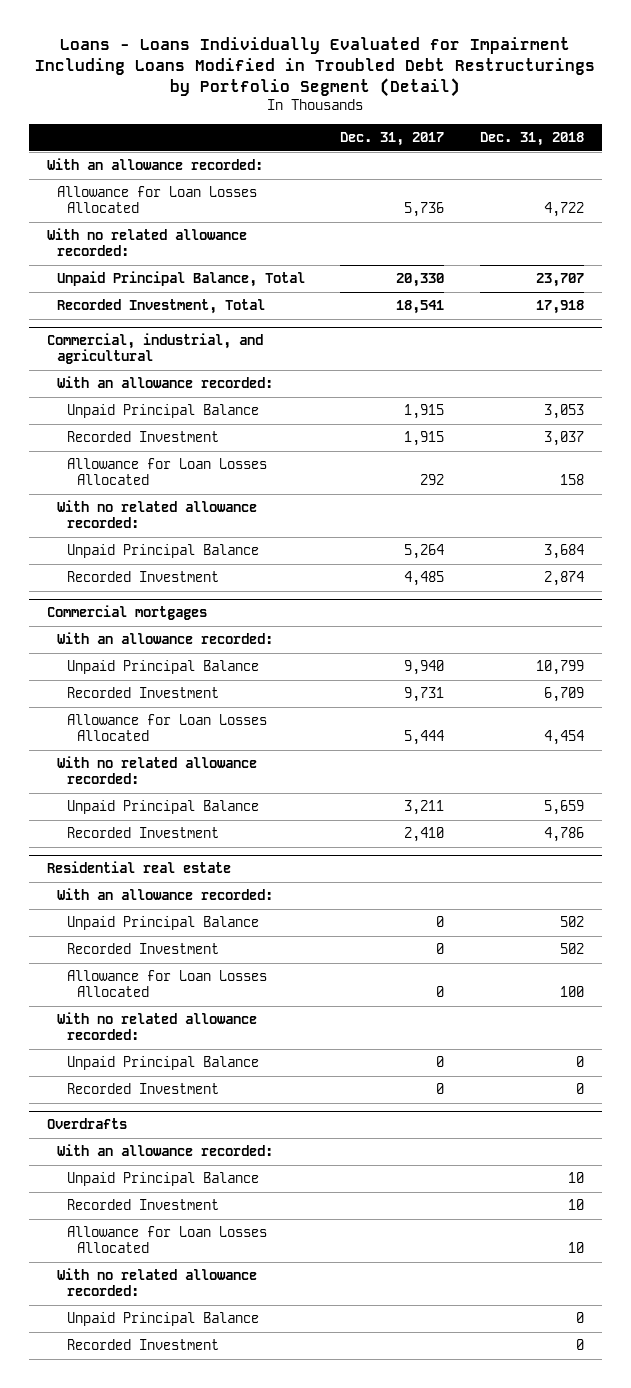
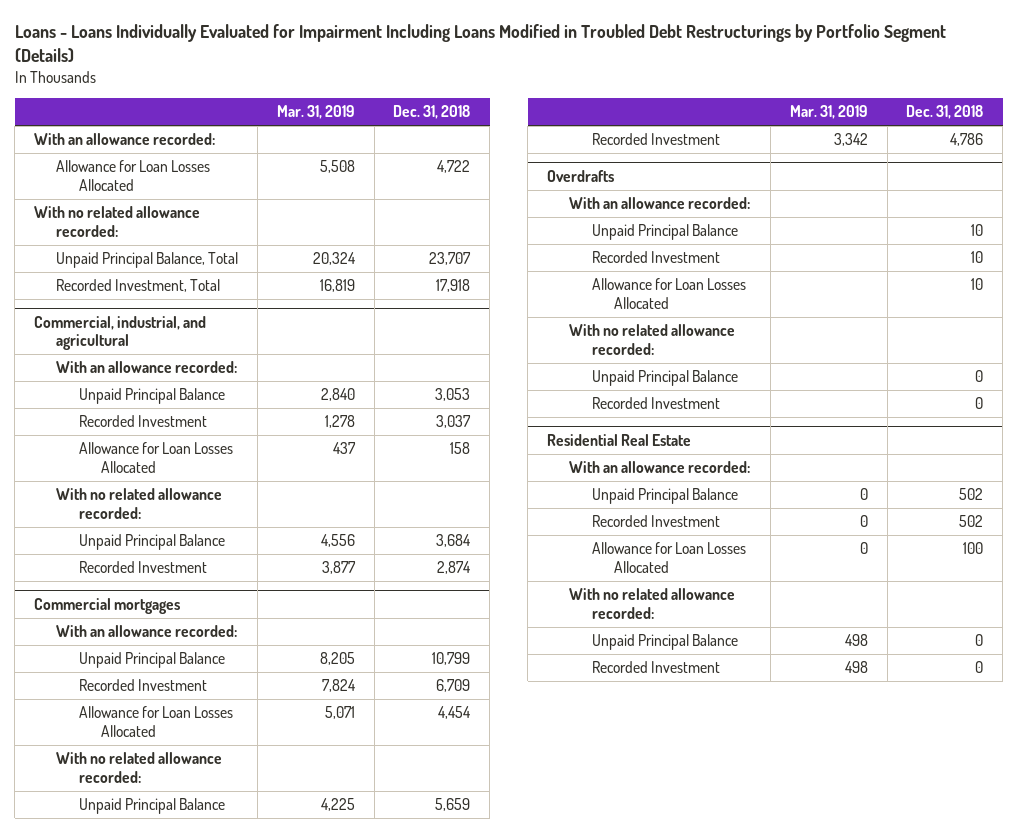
[35,37,596,98] Loans - Loans Individually Evaluated for Impairment Including Loans Modified in Troubled Debt Restructurings by Portfolio Segment (Detail) -> [14,24,946,63] Loans - Loans Individually Evaluated for Impairment Including Loans Modified in Troubled Debt Restructurings by Portfolio Segment (Details)
[340,131,445,146] Dec. 31, 2017 -> none
none -> [276,105,355,120] Mar. 31, 2019
[47,861,232,874] Residential real estate -> none
[57,888,274,901] With an allowance recorded: -> none
[67,916,260,931] Unpaid Principal Balance -> none
[67,943,220,955] Recorded Investment -> none
[67,970,268,998] Allowance for Loan Losses Allocated -> none
[57,1012,258,1041] With no related allowance recorded: -> none
[67,1056,260,1071] Unpaid Principal Balance -> none
[67,1083,220,1095] Recorded Investment -> none
none -> [546,433,691,446] Residential Real Estate
none -> [569,461,751,474] With an allowance recorded:
none -> [591,488,738,505] Unpaid Principal Balance
none -> [591,515,720,528] Recorded Investment
none -> [591,542,746,573] Allowance for Loan Losses Allocated
none -> [569,588,736,619] With no related allowance recorded:
none -> [591,634,738,651] Unpaid Principal Balance
none -> [591,661,720,674] Recorded Investment

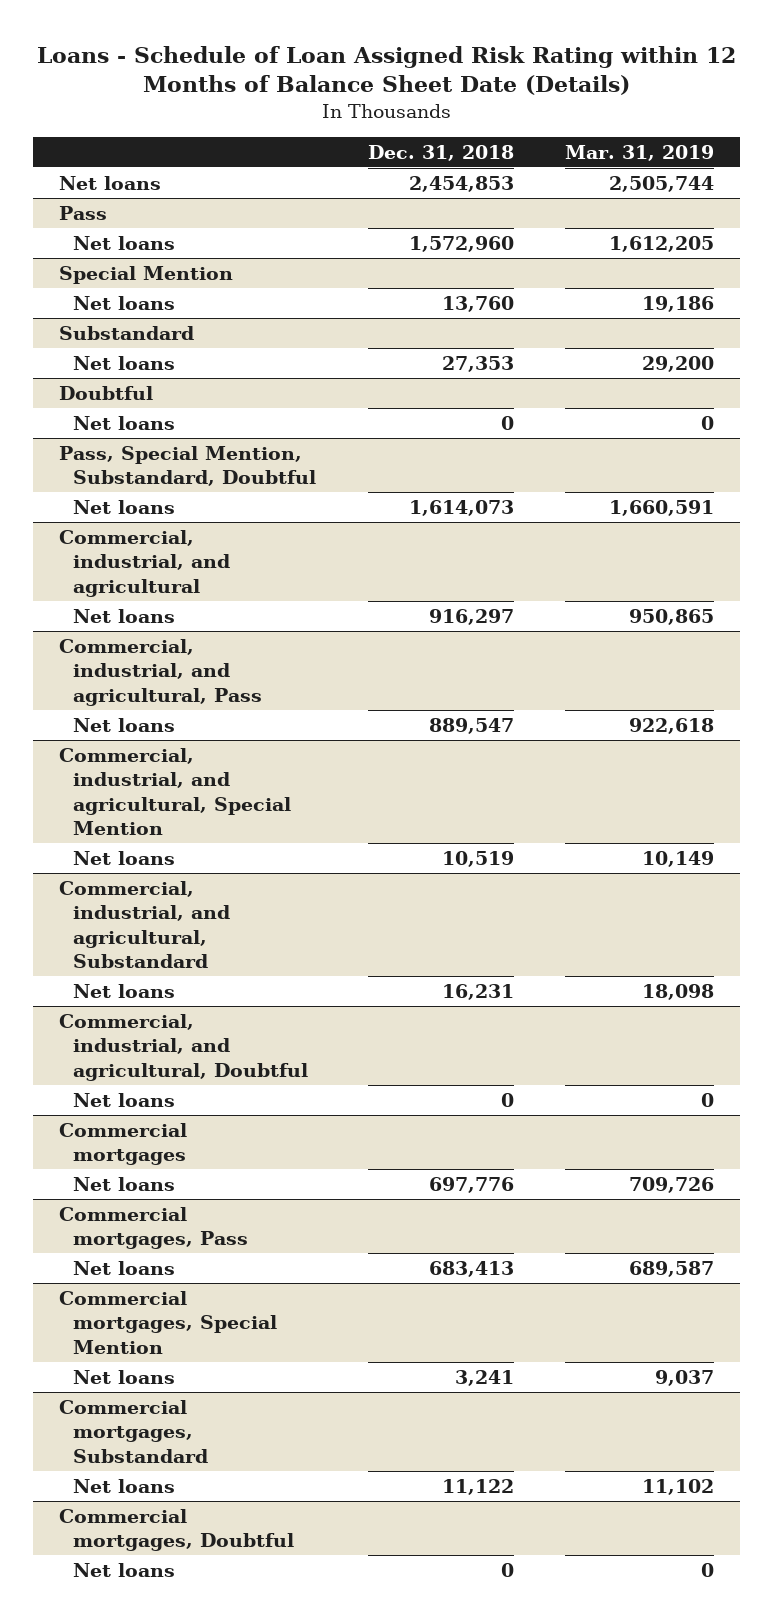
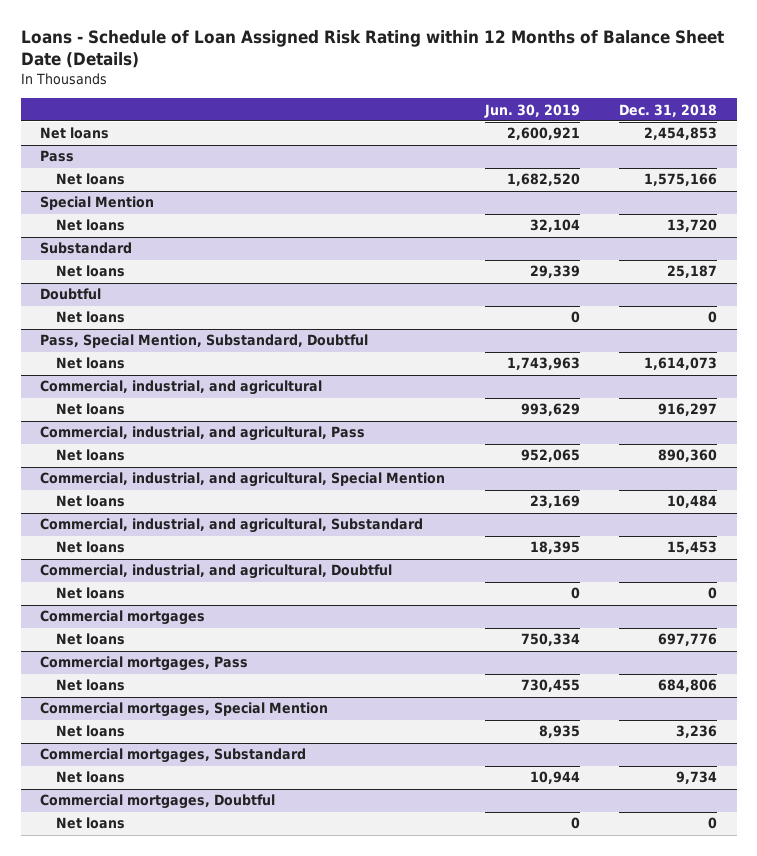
[565,144,715,161] Mar. 31, 2019 -> none
none -> [483,103,580,118] Jun. 30, 2019
[408,235,514,252] 1,572,960 -> [643,173,717,187] 1,575,166
[441,295,514,312] 13,760 -> [666,219,717,233] 13,720
[441,355,514,372] 27,353 -> [666,265,717,279] 25,187
[428,717,514,734] 889,547 -> [657,449,717,463] 890,360
[441,850,514,867] 10,519 -> [666,495,717,509] 10,484
[441,983,514,1000] 16,231 -> [666,541,717,555] 15,453
[428,1260,514,1277] 683,413 -> [657,679,717,693] 684,806
[454,1369,514,1386] 3,241 -> [675,725,717,739] 3,236
[441,1478,514,1495] 11,122 -> [675,771,717,785] 9,734

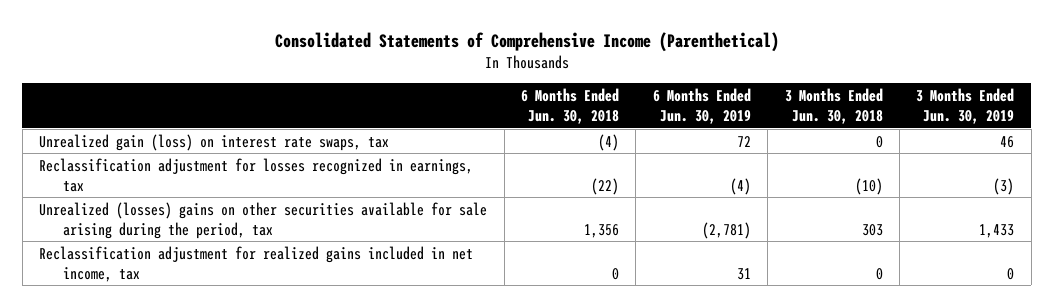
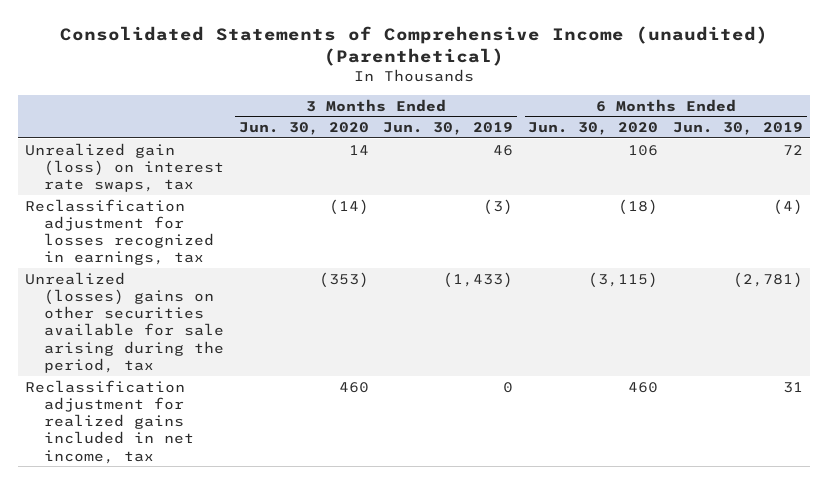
[274,31,779,52] Consolidated Statements of Comprehensive Income (Parenthetical) -> [60,26,769,67] Consolidated Statements of Comprehensive Income (unaudited) (Parenthetical)
[521,88,620,125] 6 Months Ended Jun. 30, 2018 -> none
[784,88,883,125] 3 Months Ended Jun. 30, 2018 -> none
none -> [238,122,369,136] Jun. 30, 2020
none -> [528,122,659,136] Jun. 30, 2020
[979,223,1015,238] 1,433 -> [443,271,514,288] (1,433)

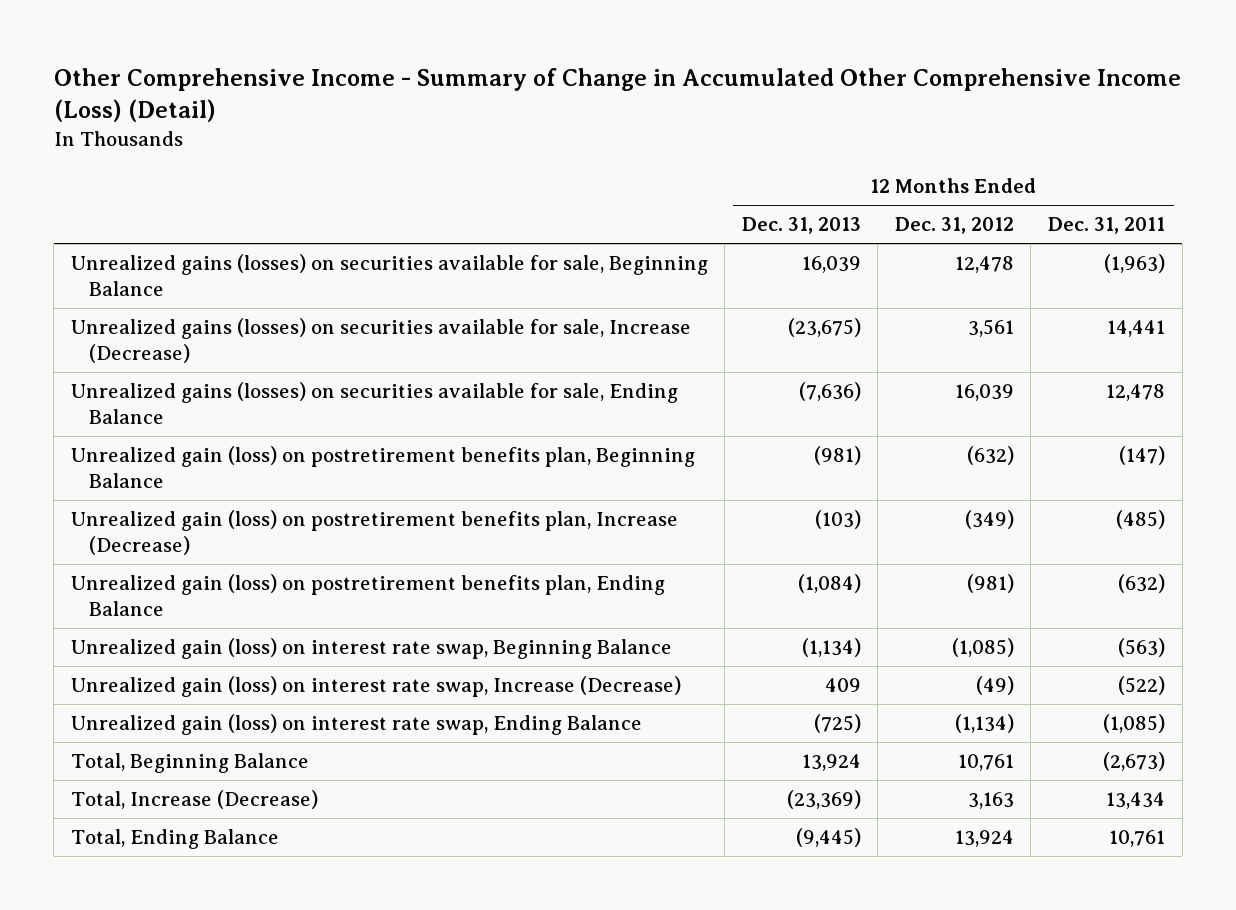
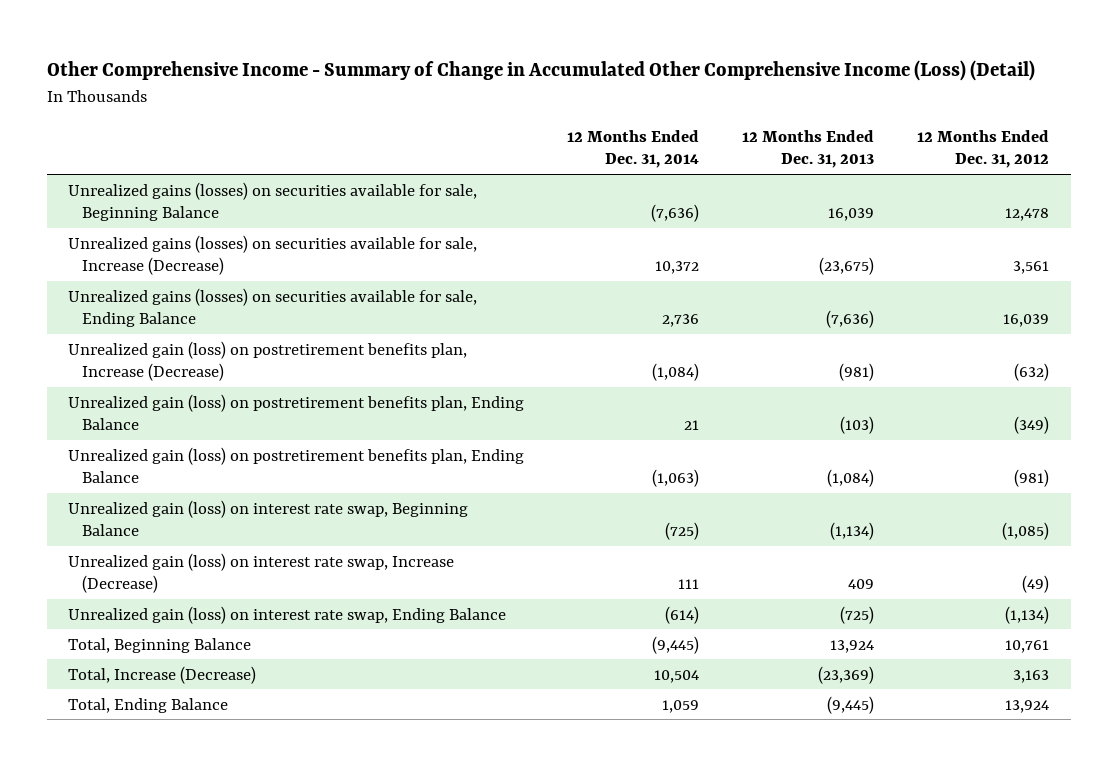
[1048,217,1166,235] Dec. 31, 2011 -> none
none -> [567,129,700,169] 12 Months Ended Dec. 31, 2014
[70,446,695,488] Unrealized gain (loss) on postretirement benefits plan, Beginning Balance -> [68,340,468,382] Unrealized gain (loss) on postretirement benefits plan, Increase (Decrease)
[70,510,678,555] Unrealized gain (loss) on postretirement benefits plan, Increase (Decrease) -> [68,393,525,431] Unrealized gain (loss) on postretirement benefits plan, Ending Balance

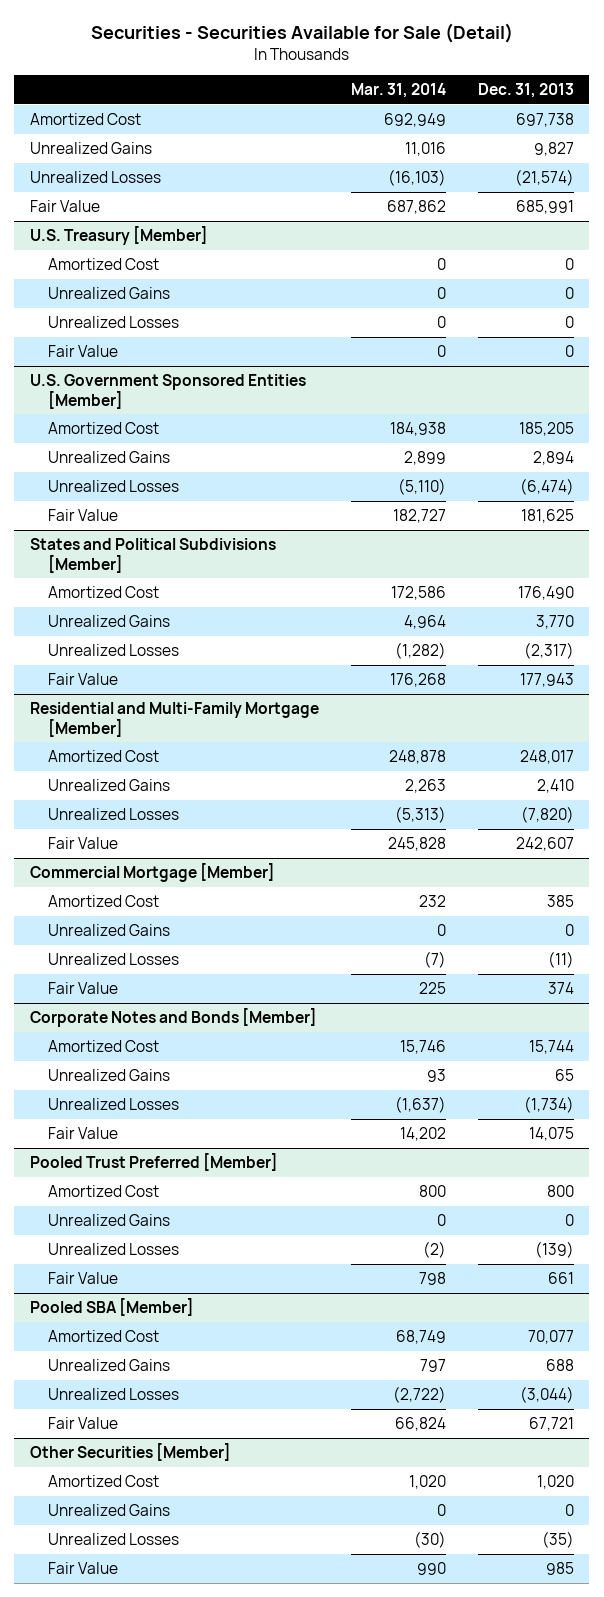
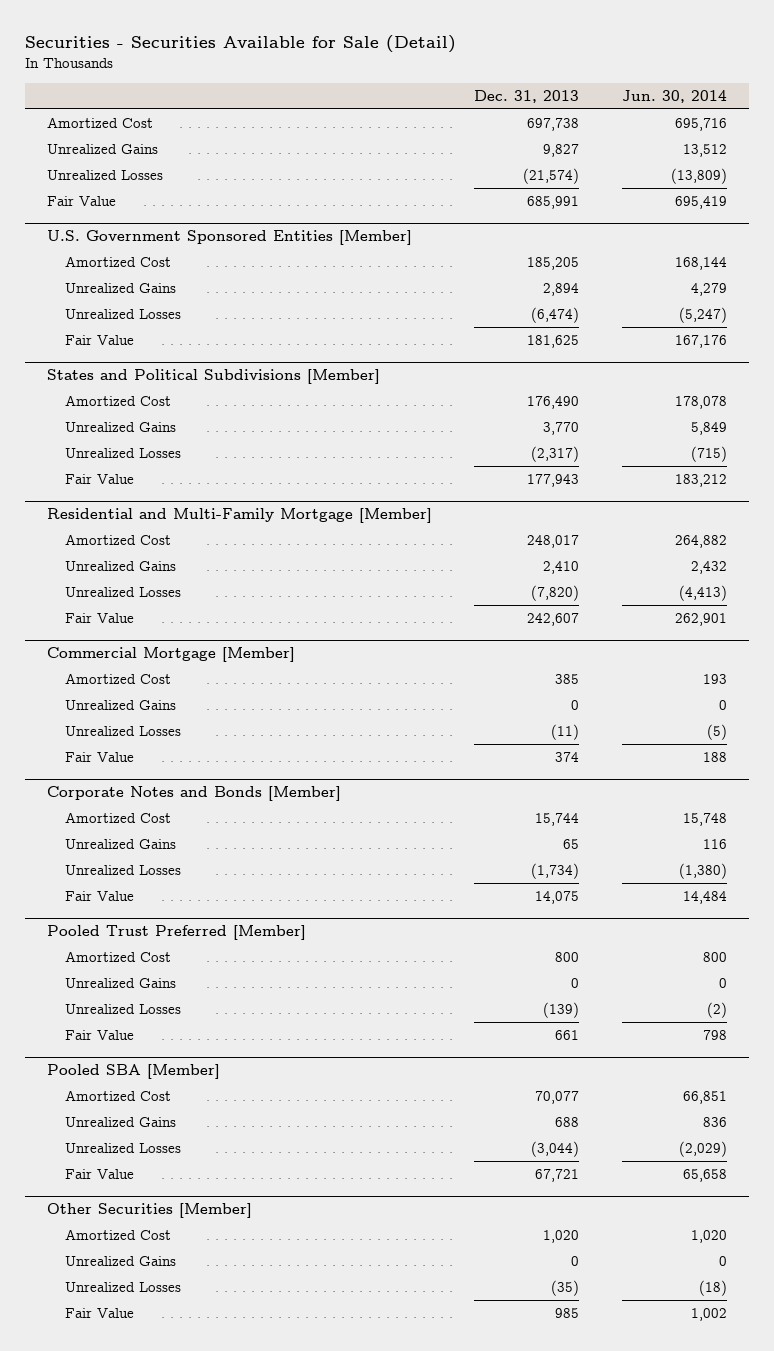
[350,83,446,99] Mar. 31, 2014 -> none
none -> [622,89,728,103] Jun. 30, 2014
[30,226,209,246] U.S. Treasury [Member] -> none
[48,258,160,271] Amortized Cost -> none
[48,287,171,300] Unrealized Gains -> none
[48,316,180,329] Unrealized Losses -> none
[48,345,119,358] Fair Value -> none

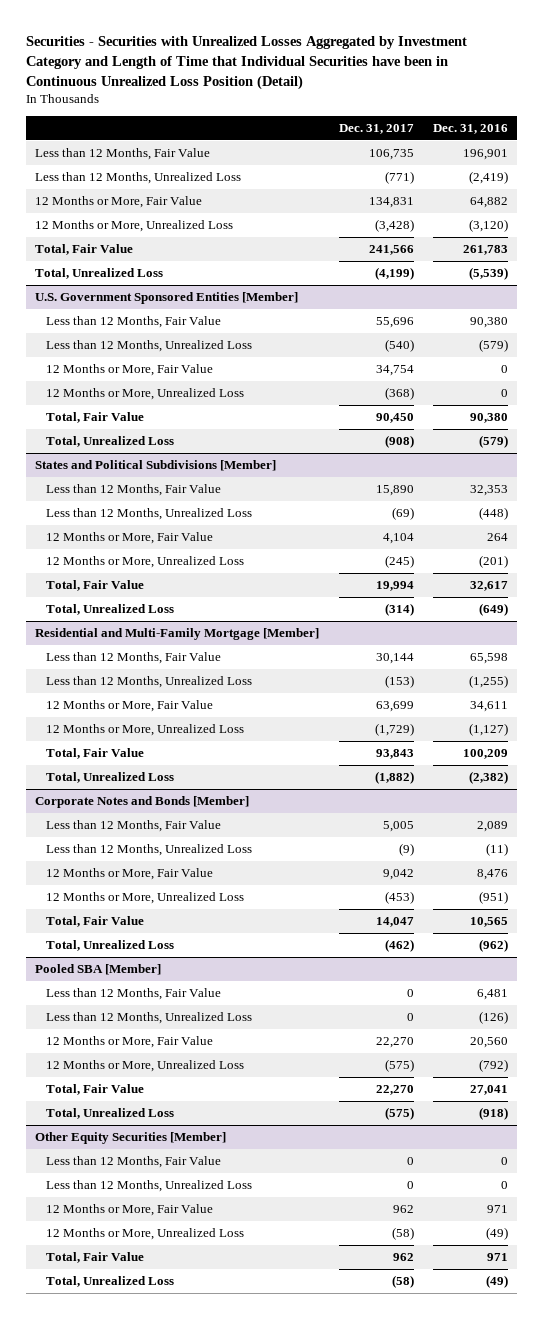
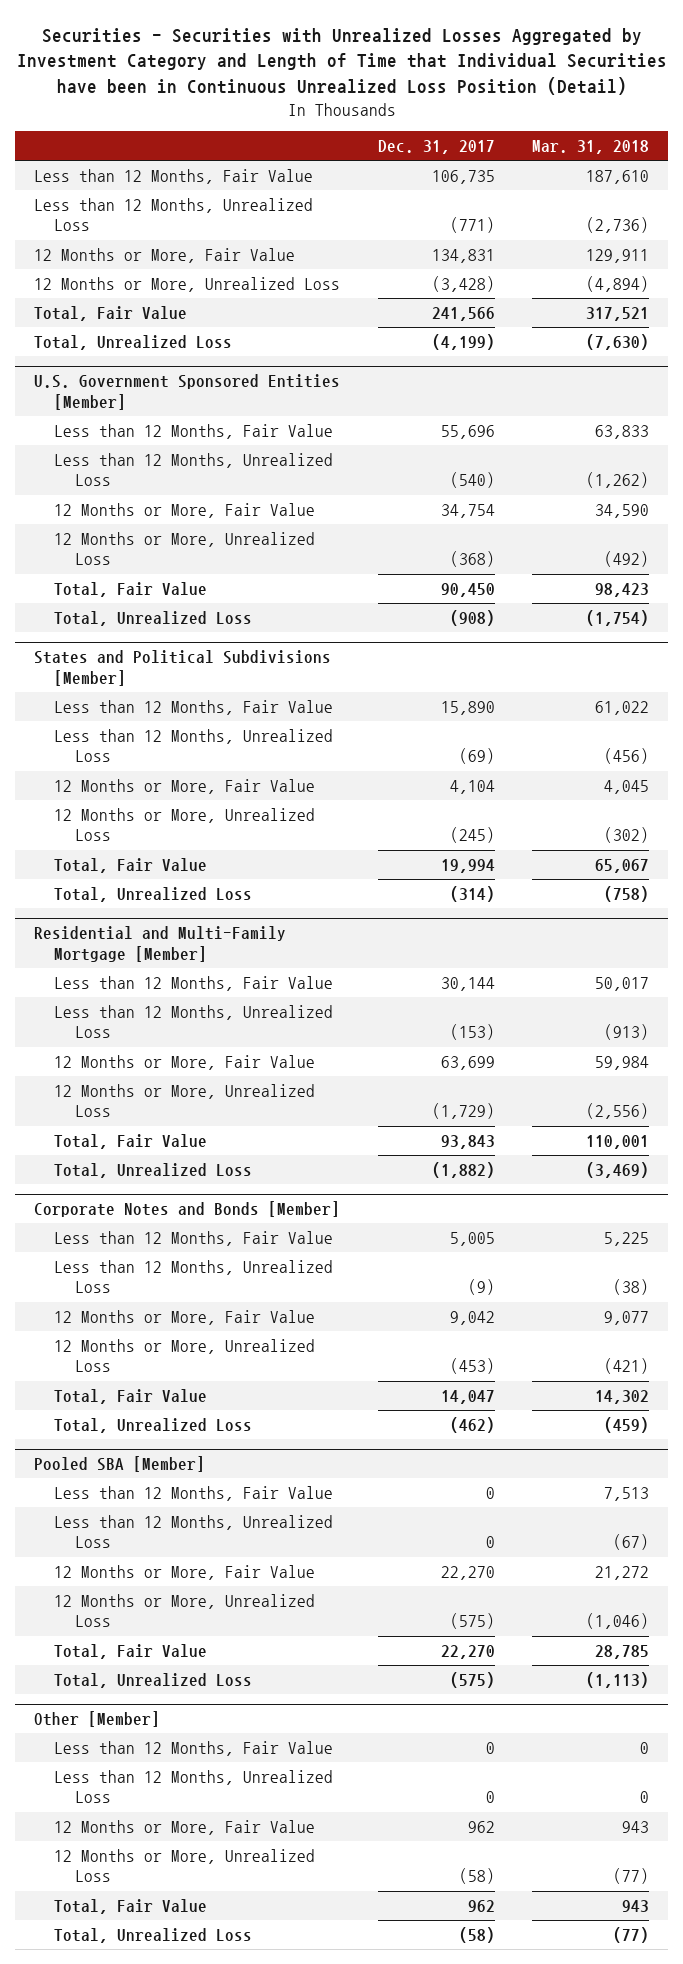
[432,123,508,134] Dec. 31, 2016 -> none
none -> [532,140,650,155] Mar. 31, 2018
[35,1132,227,1145] Other Equity Securities [Member] -> [33,1711,160,1728] Other [Member]

